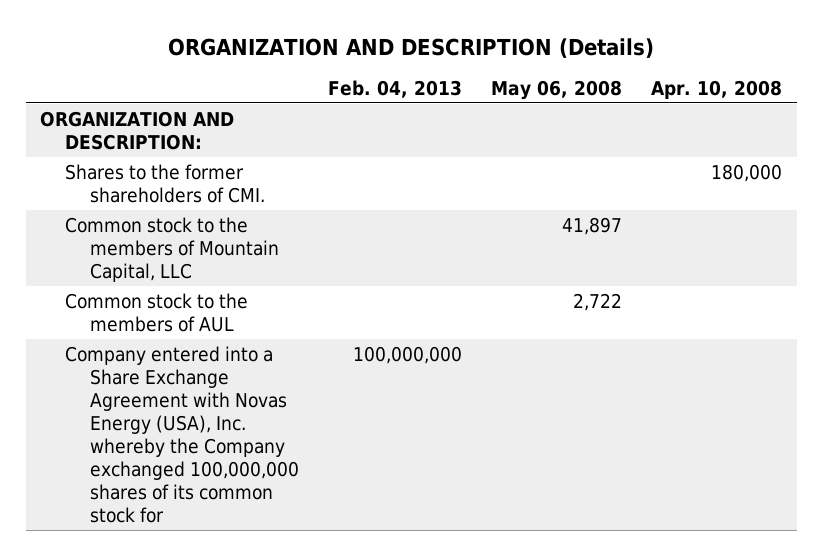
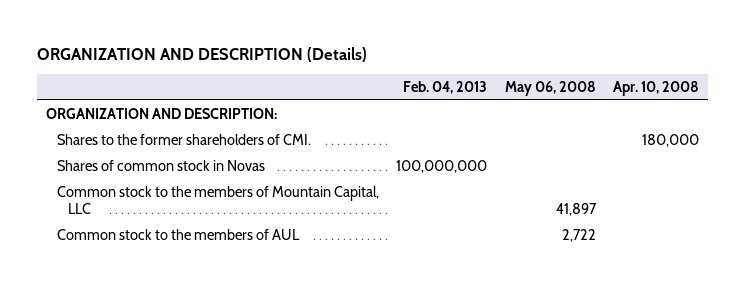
none -> [56,159,265,171] Shares of common stock in Novas
[65,345,300,523] Company entered into a Share Exchange Agreement with Novas Energy (USA), Inc. whereby the Company exchanged 100,000,000 shares of its common stock for -> none

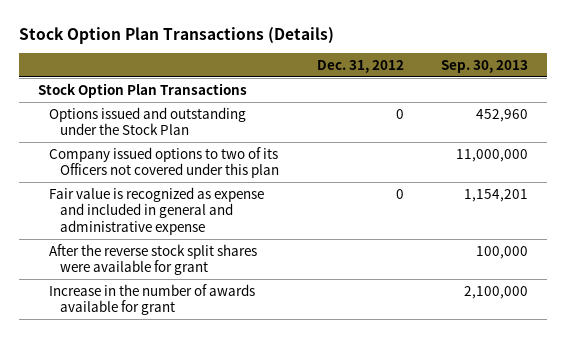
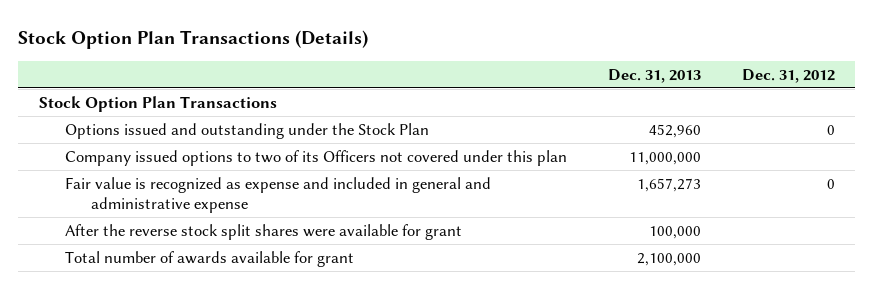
[441,59,529,73] Sep. 30, 2013 -> none
none -> [607,68,701,83] Dec. 31, 2013
[48,283,255,316] Increase in the number of awards available for grant -> [64,250,354,267] Total number of awards available for grant

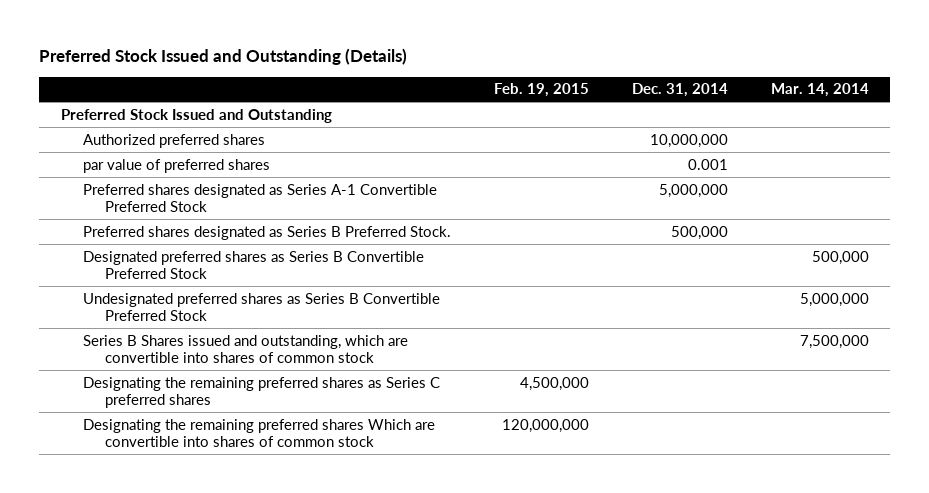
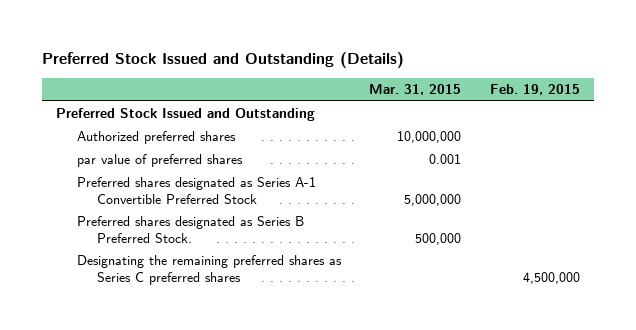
[631,83,728,98] Dec. 31, 2014 -> none
[770,83,869,98] Mar. 14, 2014 -> none
none -> [369,84,462,96] Mar. 31, 2015
[82,250,424,279] Designated preferred shares as Series B Convertible Preferred Stock -> none
[82,292,440,321] Undesignated preferred shares as Series B Convertible Preferred Stock -> none
[82,334,408,363] Series B Shares issued and outstanding, which are convertible into shares of common stock -> none
[82,418,435,447] Designating the remaining preferred shares Which are convertible into shares of common stock -> none

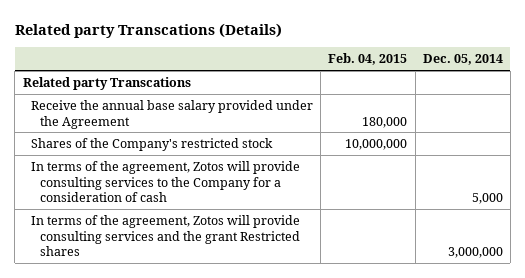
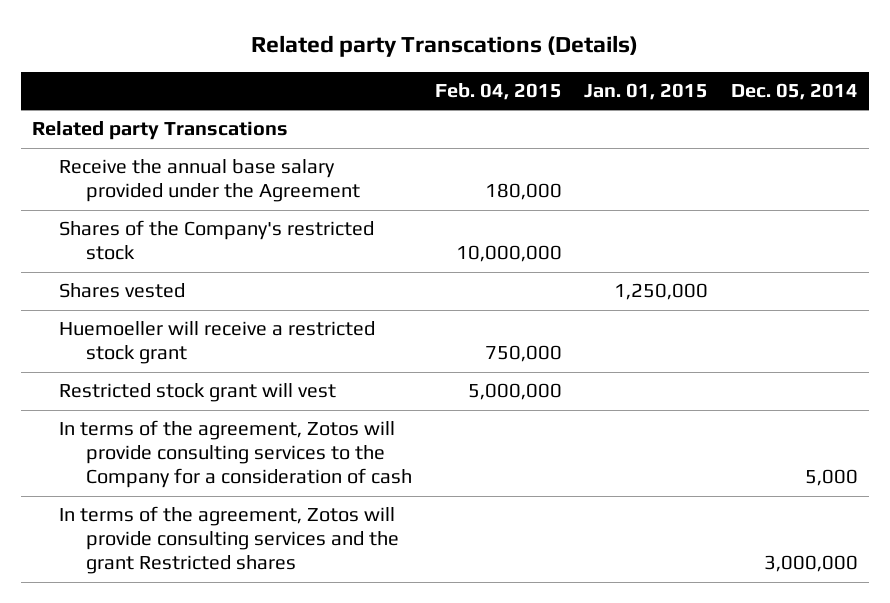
none -> [584,83,709,101] Jan. 01, 2015
none -> [59,283,186,299] Shares vested
none -> [59,321,376,365] Huemoeller will receive a restricted stock grant
none -> [59,383,337,403] Restricted stock grant will vest

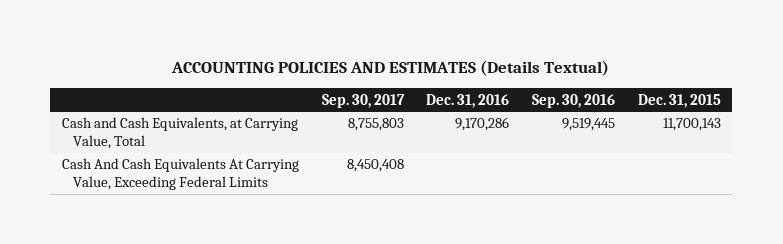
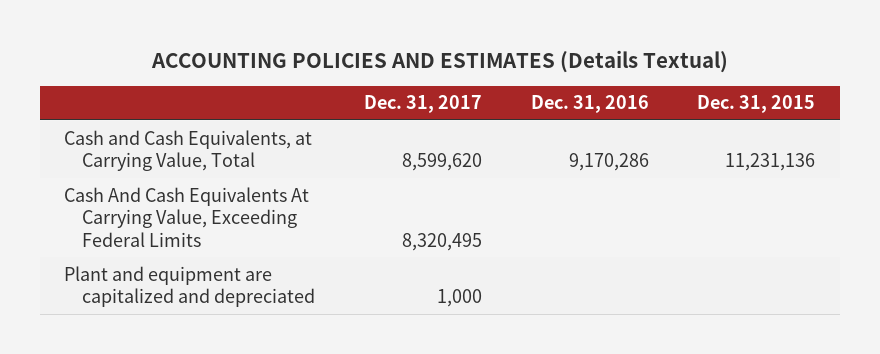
[321,93,405,108] Sep. 30, 2017 -> none
[532,93,616,108] Sep. 30, 2016 -> none
none -> [363,95,482,114] Dec. 31, 2017
[663,118,722,132] 11,700,143 -> [725,153,816,172] 11,231,136
none -> [64,265,315,308] Plant and equipment are capitalized and depreciated

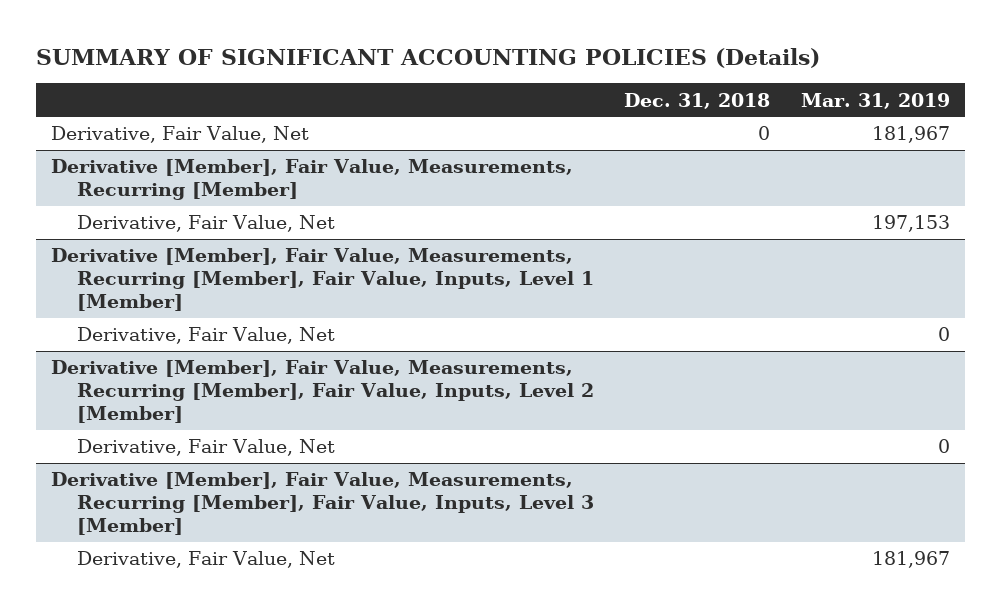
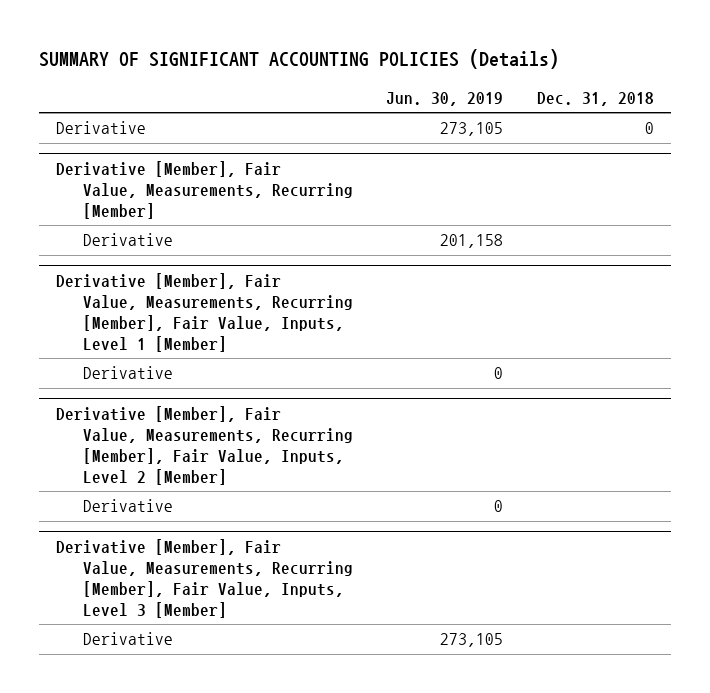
[800,92,950,109] Mar. 31, 2019 -> none
none -> [386,91,504,106] Jun. 30, 2019
[50,126,309,144] Derivative, Fair Value, Net -> [55,121,146,135] Derivative
[77,215,336,233] Derivative, Fair Value, Net -> [82,233,173,247] Derivative
[77,327,336,345] Derivative, Fair Value, Net -> [82,366,173,380] Derivative
[77,439,336,457] Derivative, Fair Value, Net -> [82,499,173,513] Derivative
[77,551,336,569] Derivative, Fair Value, Net -> [82,632,173,646] Derivative

